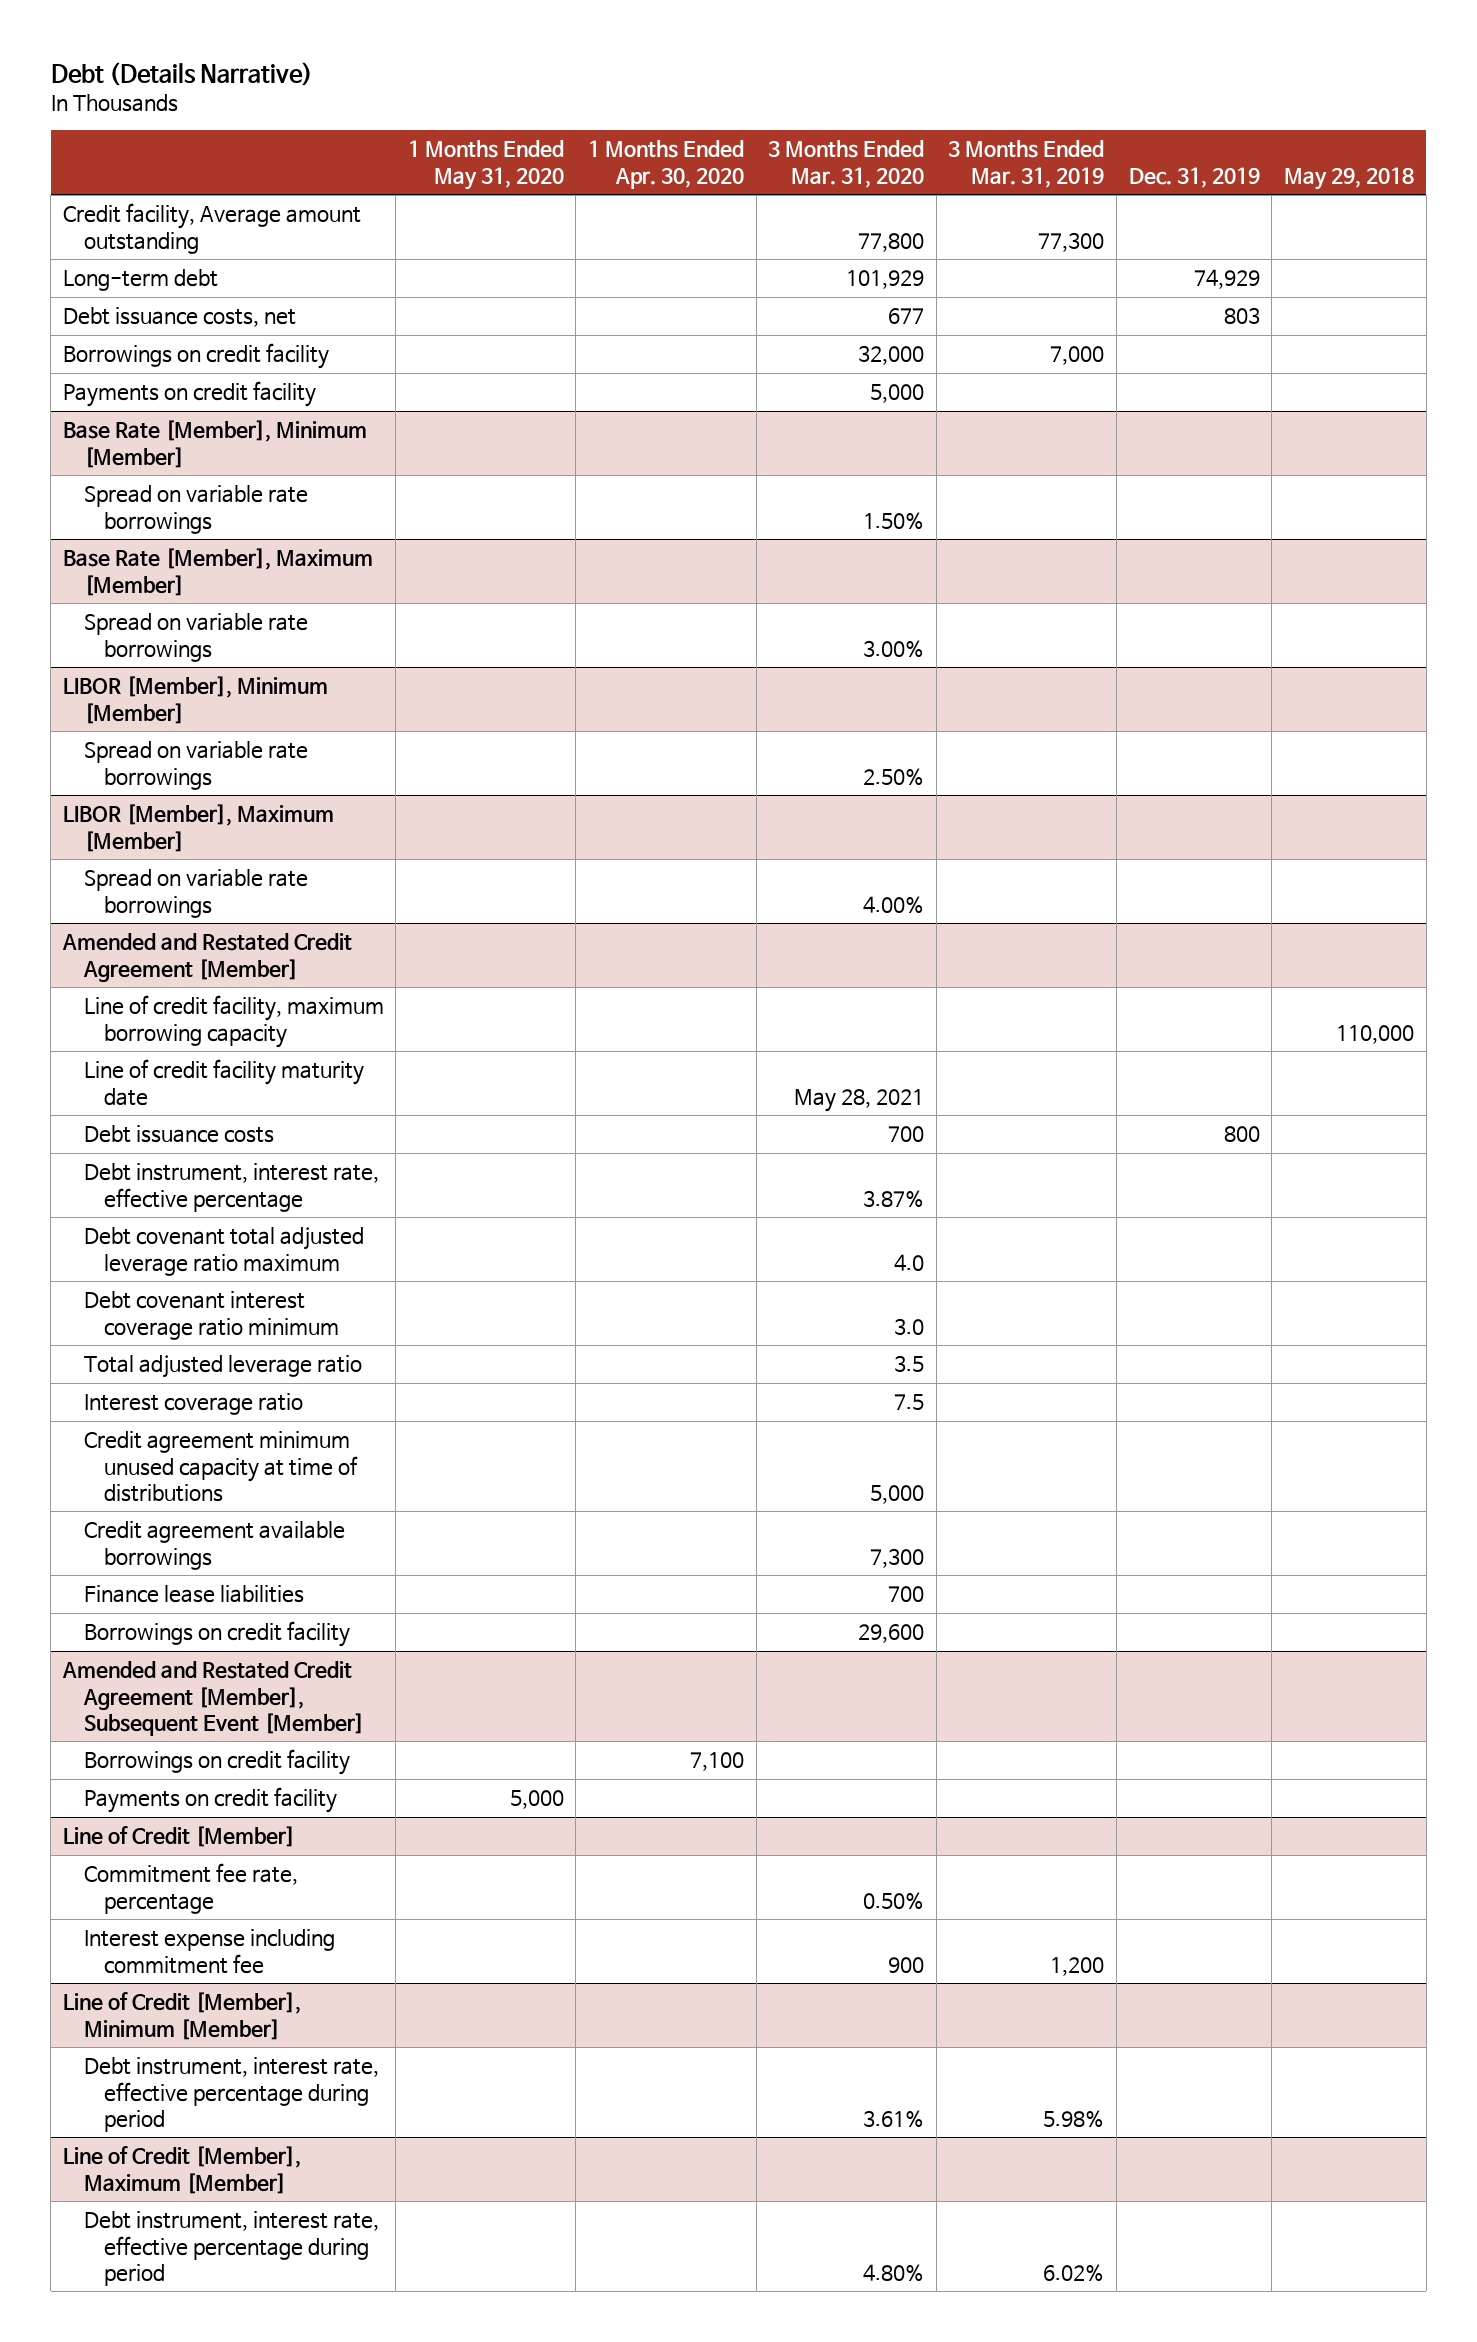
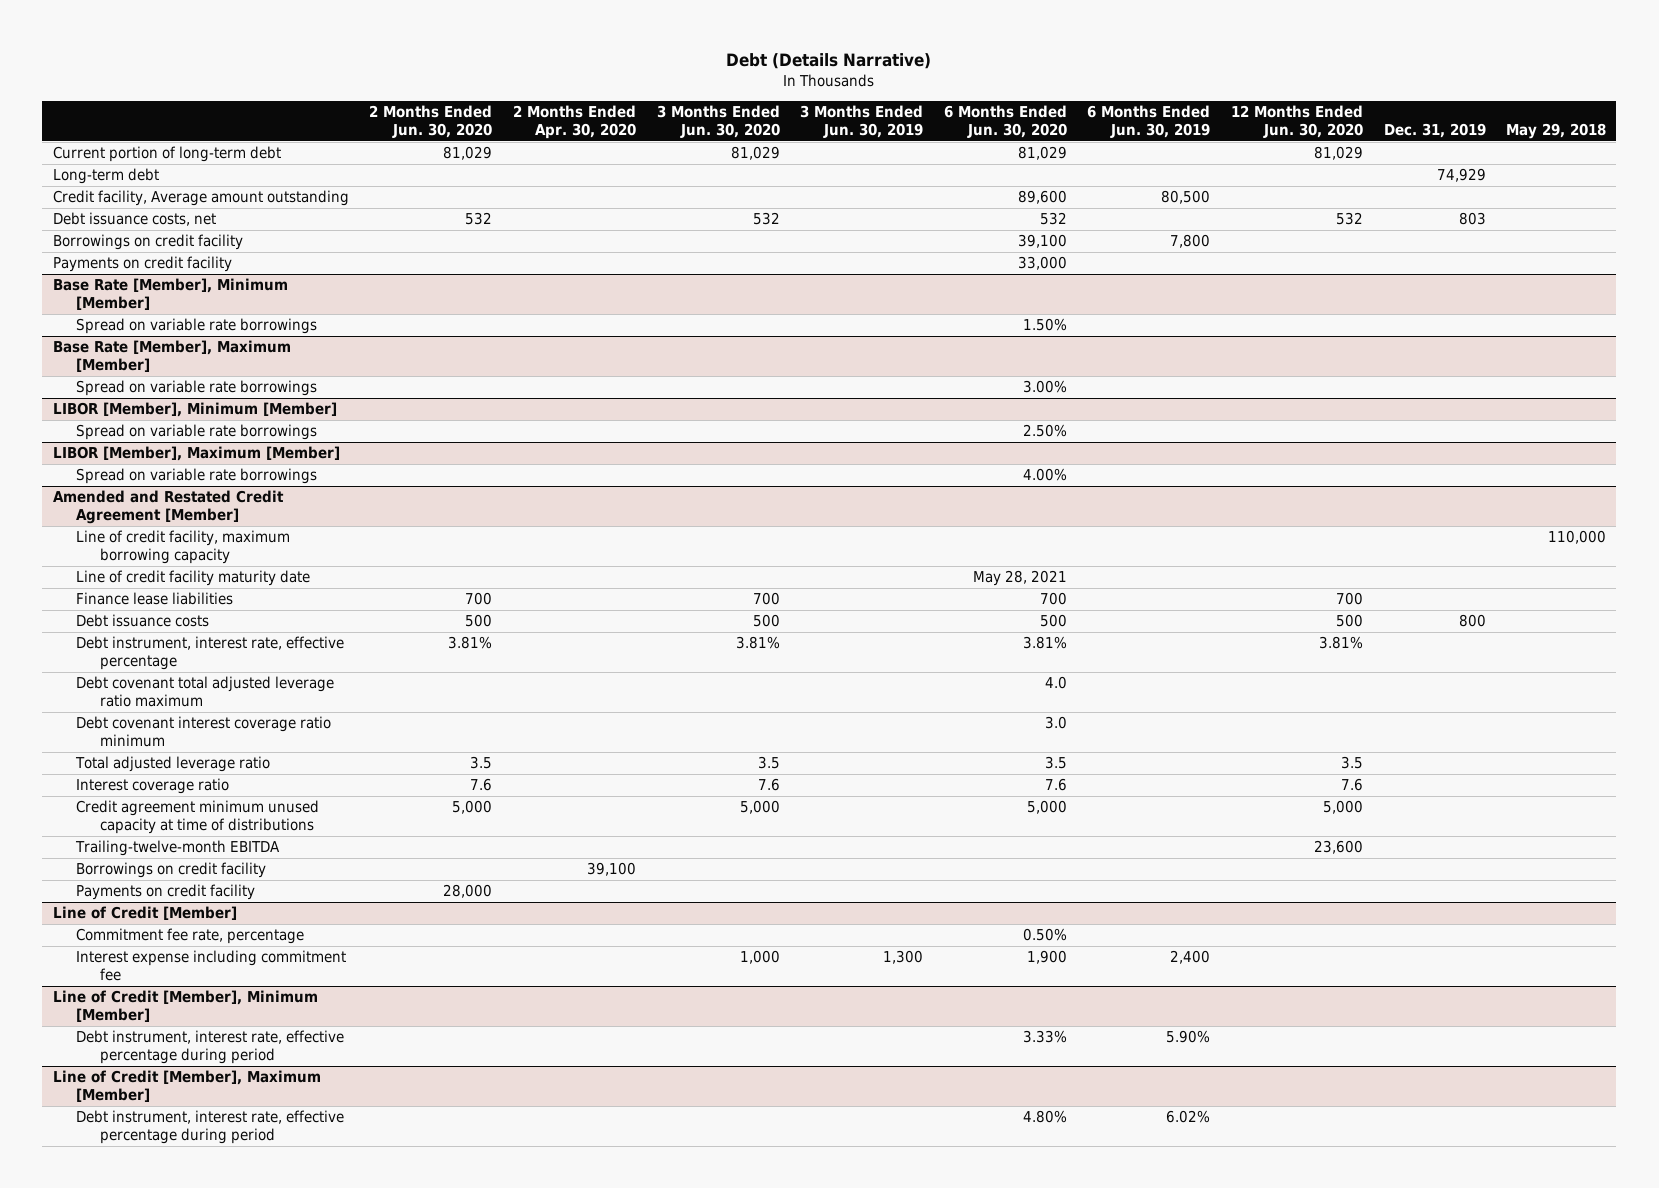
[407,140,564,190] 1 Months Ended May 31, 2020 -> none
[587,140,744,189] 1 Months Ended Apr. 30, 2020 -> none
[768,140,925,188] 3 Months Ended Mar. 31, 2020 -> none
[948,140,1105,188] 3 Months Ended Mar. 31, 2019 -> none
none -> [369,105,493,139] 2 Months Ended Jun. 30, 2020
none -> [512,105,636,140] 2 Months Ended Apr. 30, 2020
none -> [656,105,780,139] 3 Months Ended Jun. 30, 2020
none -> [800,105,924,139] 3 Months Ended Jun. 30, 2019
none -> [943,105,1067,139] 6 Months Ended Jun. 30, 2020
none -> [1087,105,1211,139] 6 Months Ended Jun. 30, 2019
none -> [1230,105,1363,139] 12 Months Ended Jun. 30, 2020
none -> [52,146,281,163] Current portion of long-term debt
[62,203,361,254] Credit facility, Average amount outstanding -> [52,190,349,207] Credit facility, Average amount outstanding
[83,1585,304,1604] Finance lease liabilities -> [76,592,234,606] Finance lease liabilities
[83,1521,345,1570] Credit agreement available borrowings -> none
none -> [75,840,281,857] Trailing-twelve-month EBITDA
[61,1661,364,1736] Amended and Restated Credit Agreement [Member], Subsequent Event [Member] -> none
[83,1749,350,1776] Borrowings on credit facility -> none
[83,1787,337,1814] Payments on credit facility -> none
none -> [76,884,256,901] Payments on credit facility

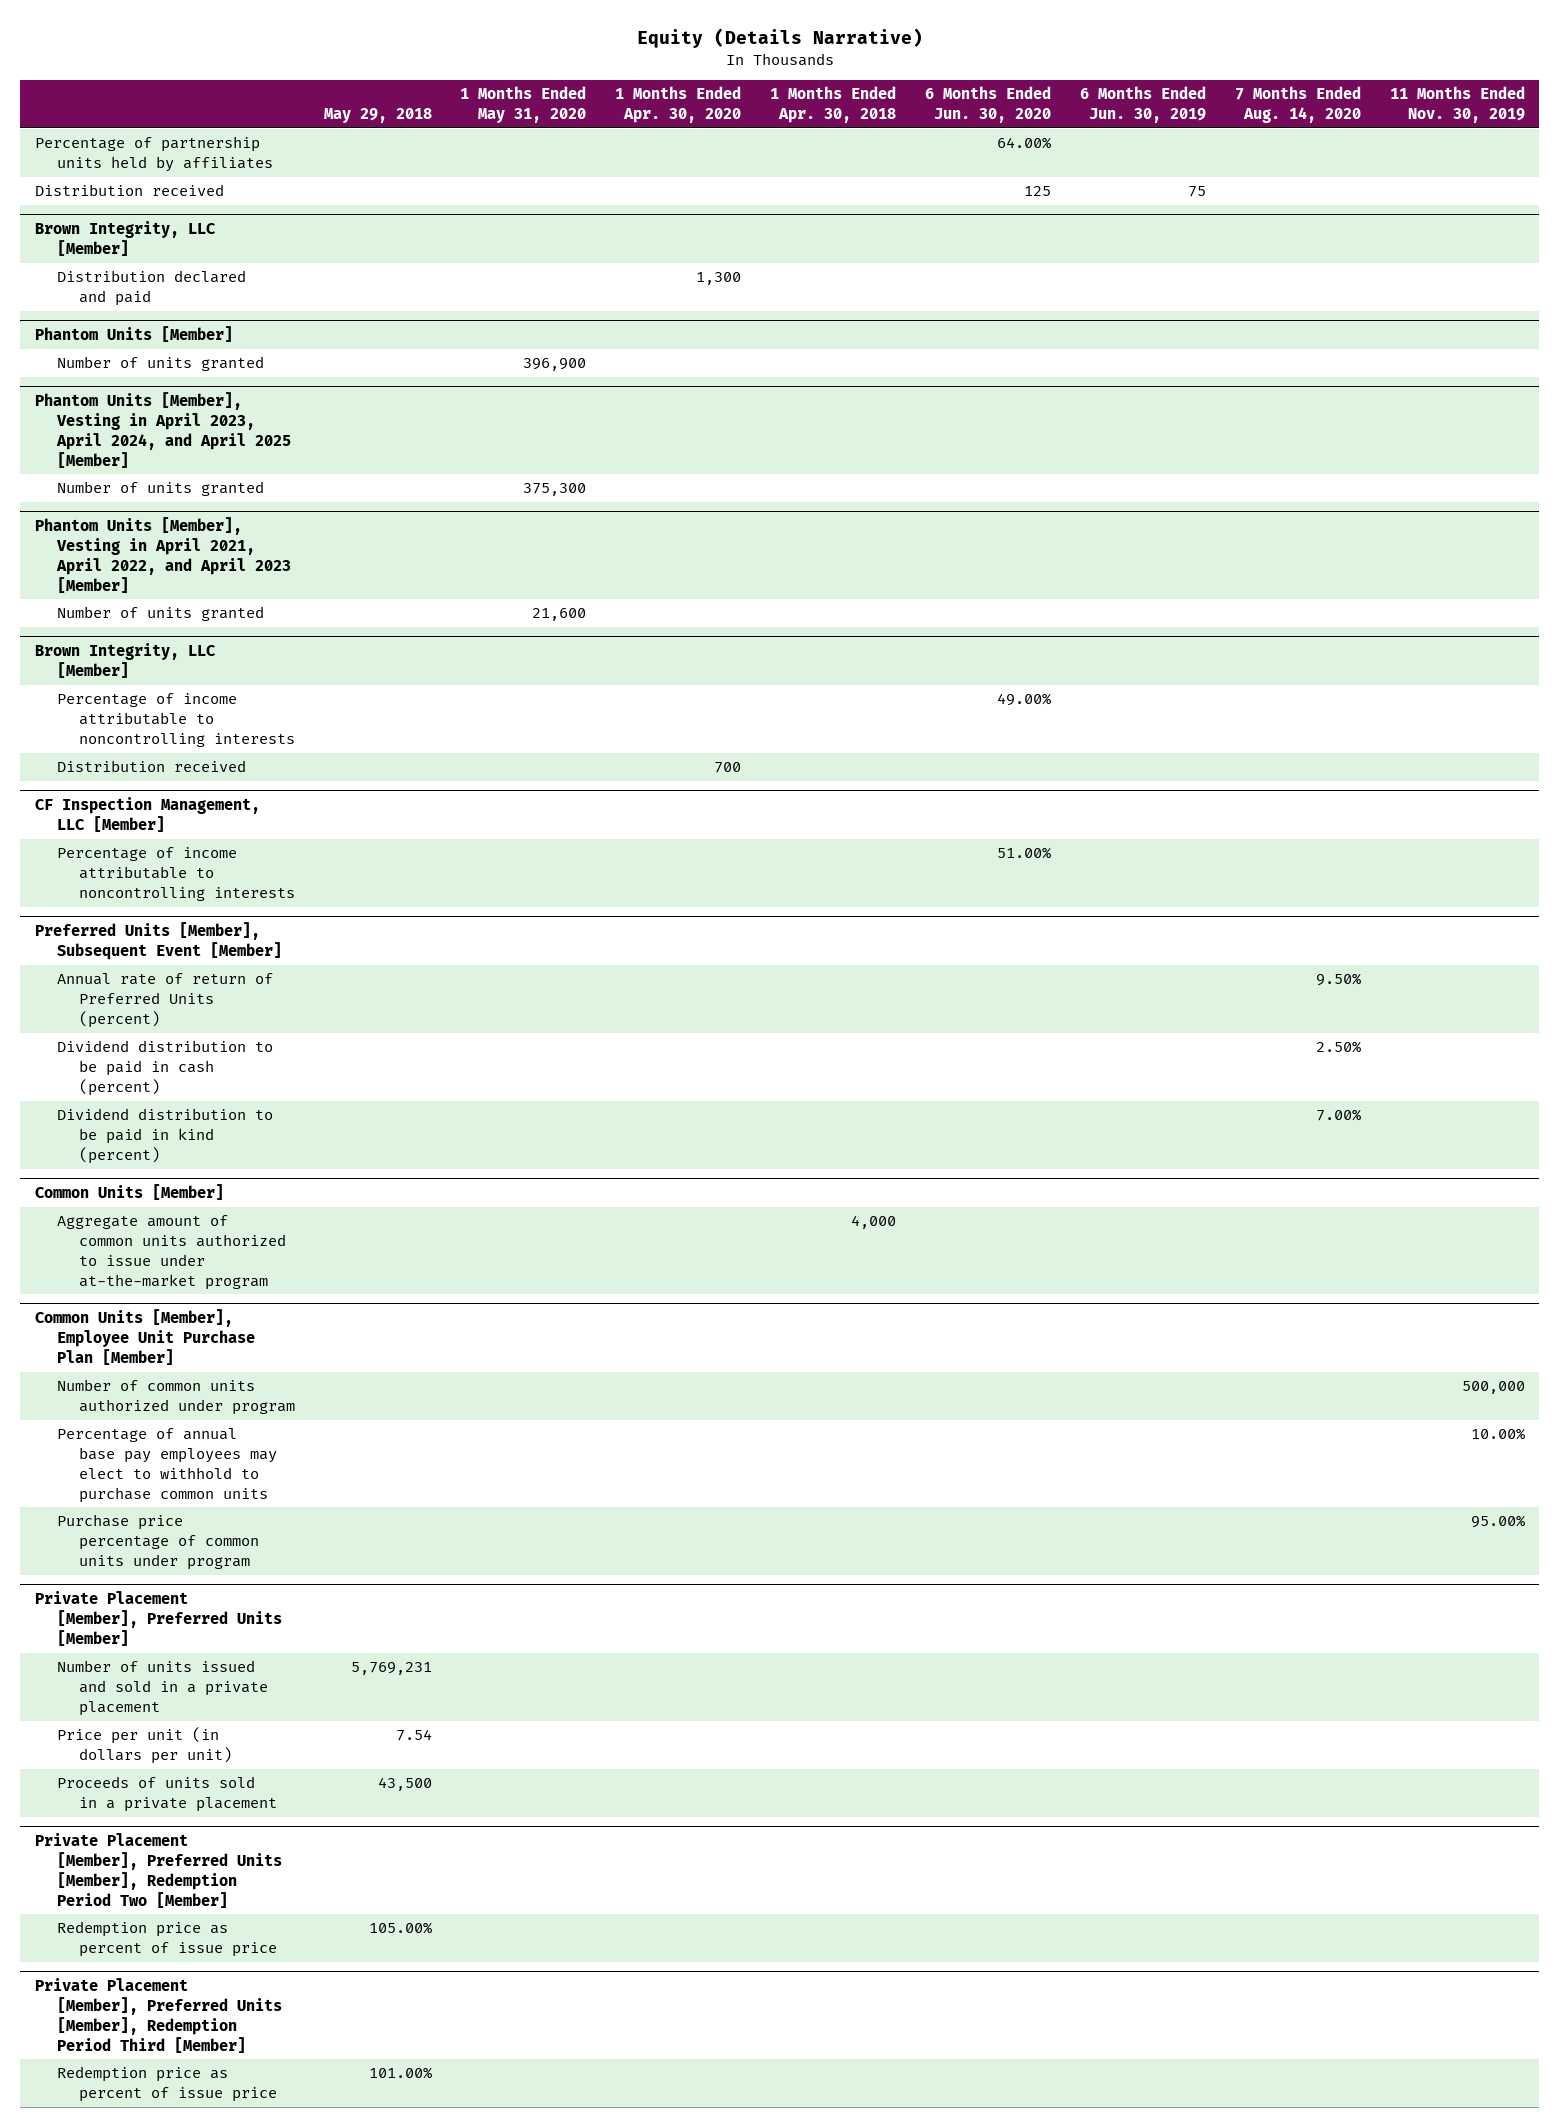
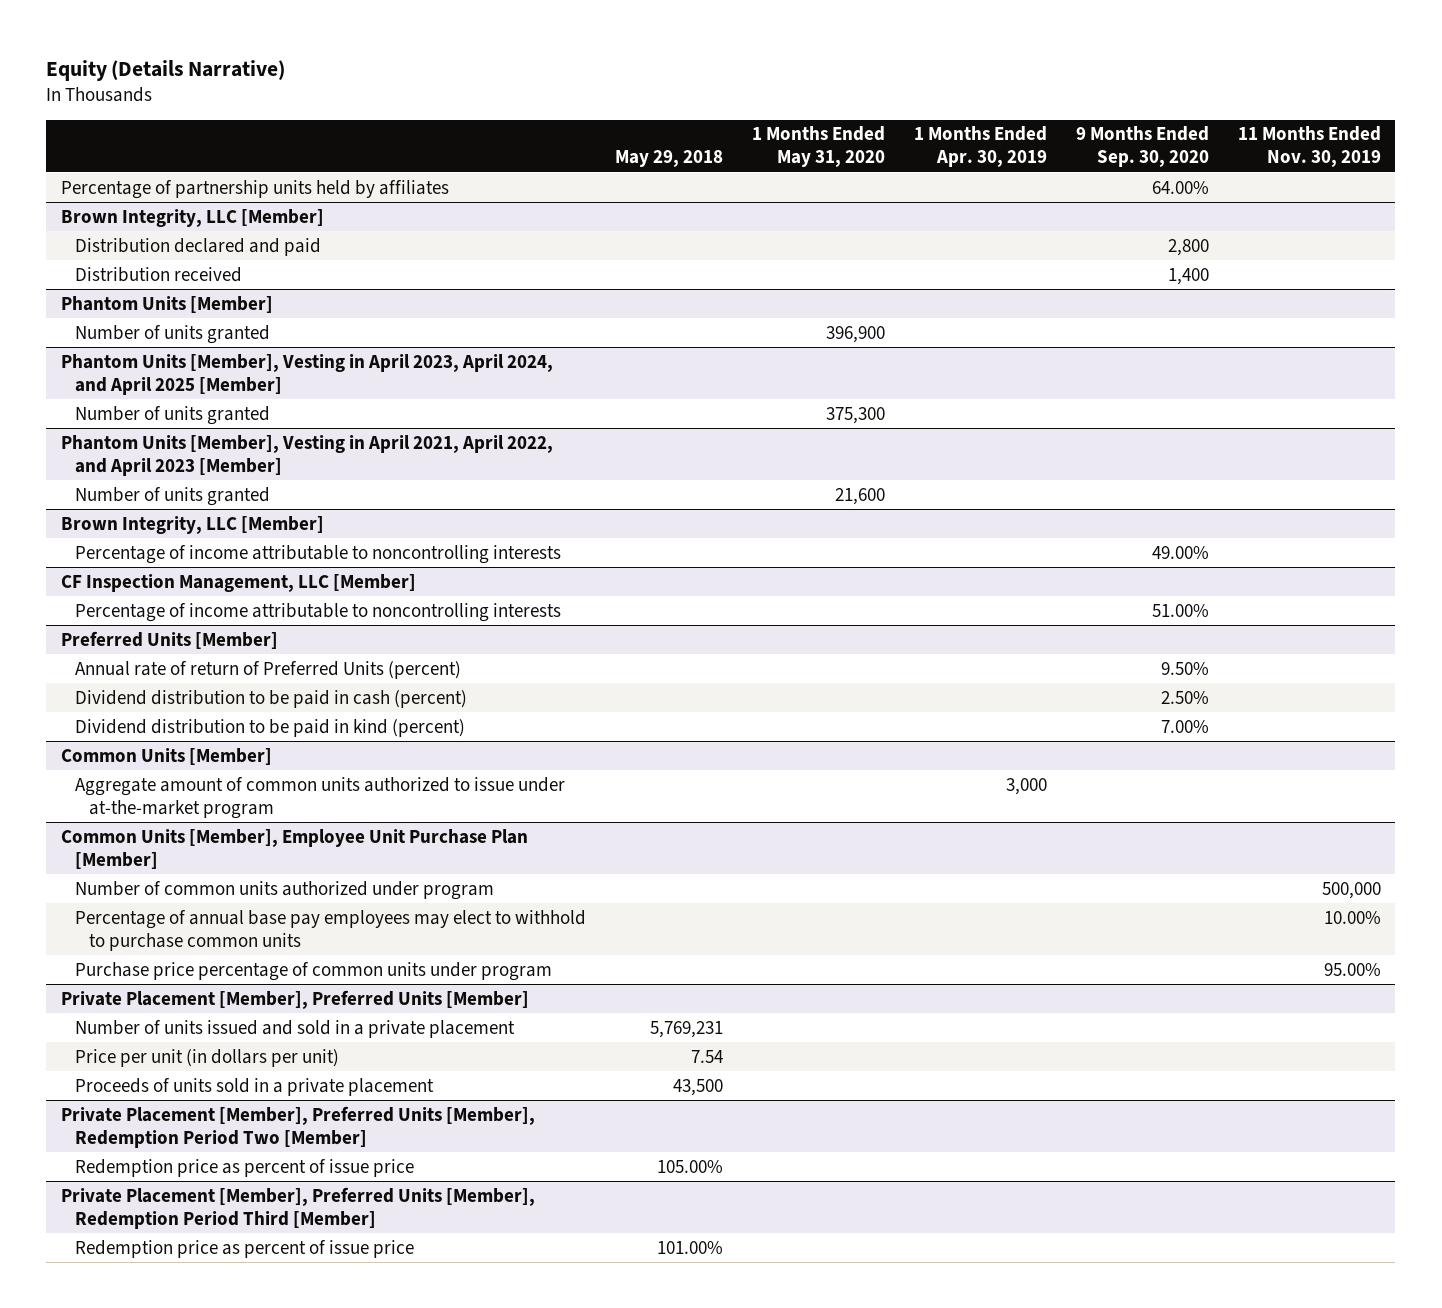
[615,86,742,123] 1 Months Ended Apr. 30, 2020 -> none
[770,86,897,123] 1 Months Ended Apr. 30, 2018 -> none
[925,86,1052,123] 6 Months Ended Jun. 30, 2020 -> none
[1079,86,1206,123] 6 Months Ended Jun. 30, 2019 -> none
[1234,86,1361,123] 7 Months Ended Aug. 14, 2020 -> none
none -> [913,126,1047,168] 1 Months Ended Apr. 30, 2019
none -> [1075,126,1209,168] 9 Months Ended Sep. 30, 2020
[34,184,224,197] Distribution received -> none
[56,760,246,773] Distribution received -> [74,266,242,282] Distribution received
[34,922,282,961] Preferred Units [Member], Subsequent Event [Member] -> [60,630,278,649] Preferred Units [Member]

